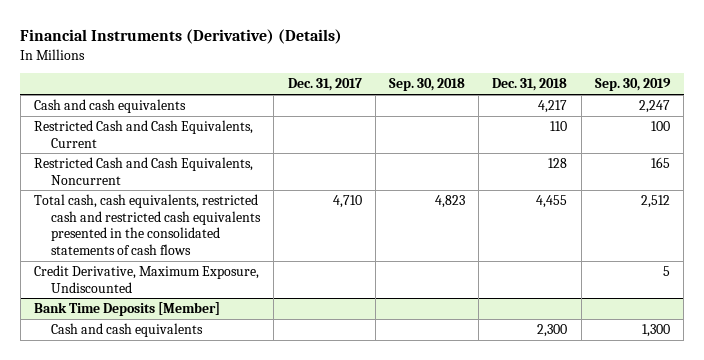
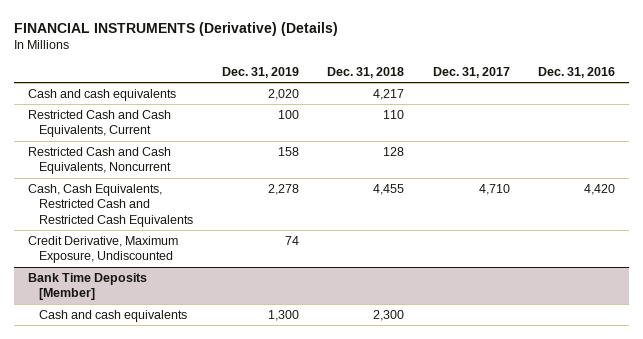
[20,29,343,45] Financial Instruments (Derivative) (Details) -> [13,21,338,36] FINANCIAL INSTRUMENTS (Derivative) (Details)
[389,78,466,92] Sep. 30, 2018 -> none
[594,78,671,92] Sep. 30, 2019 -> none
none -> [221,67,299,79] Dec. 31, 2019
none -> [538,67,616,79] Dec. 31, 2016
[33,193,262,255] Total cash, cash equivalents, restricted cash and restricted cash equivalents presented in the consolidated statements of cash flows -> [27,183,194,228] Cash, Cash Equivalents, Restricted Cash and Restricted Cash Equivalents

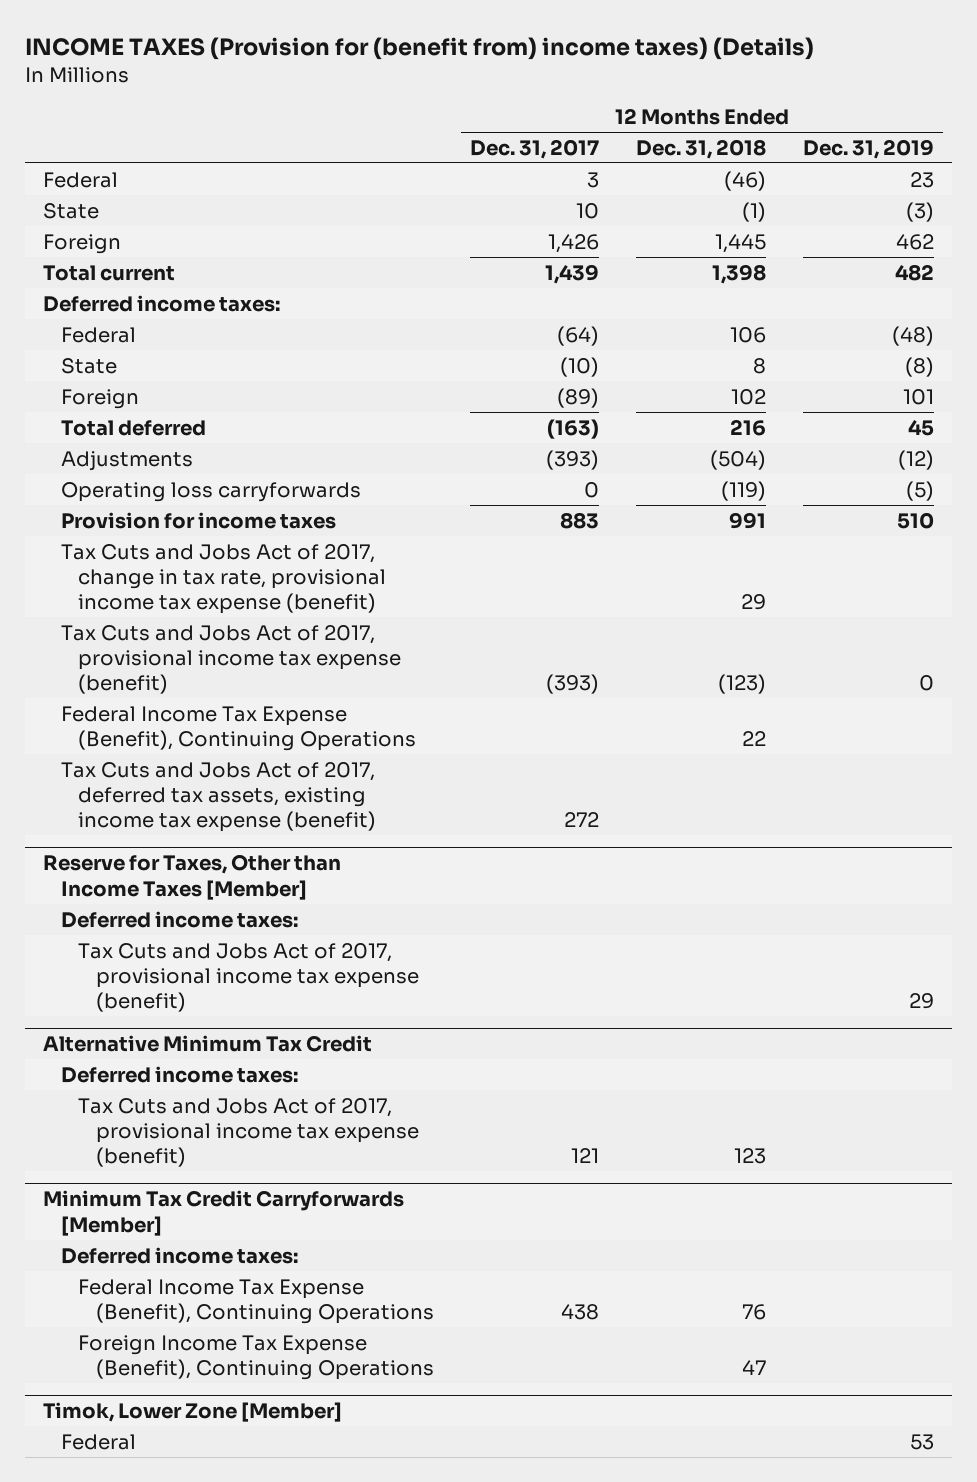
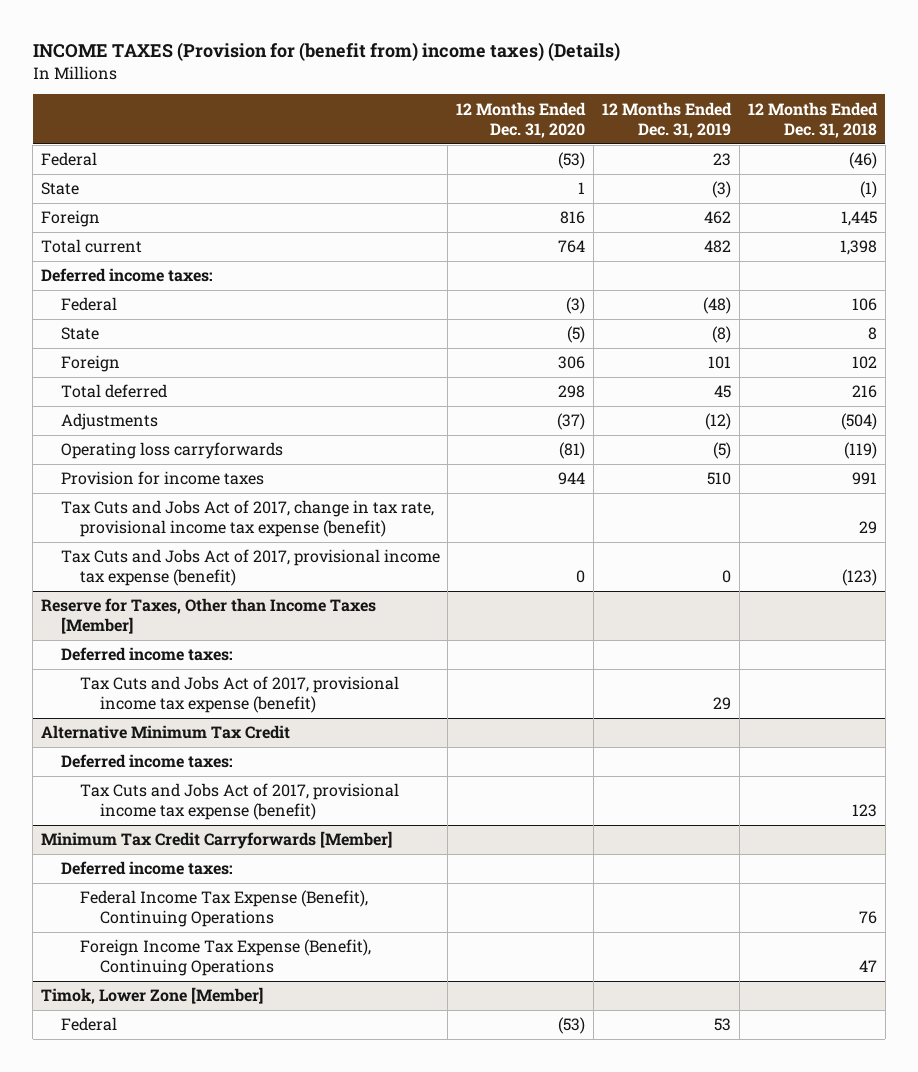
[470,138,600,159] Dec. 31, 2017 -> none
none -> [456,101,587,138] 12 Months Ended Dec. 31, 2020
[60,705,417,751] Federal Income Tax Expense (Benefit), Continuing Operations -> none
[60,761,377,833] Tax Cuts and Jobs Act of 2017, deferred tax assets, existing income tax expense (benefit) -> none

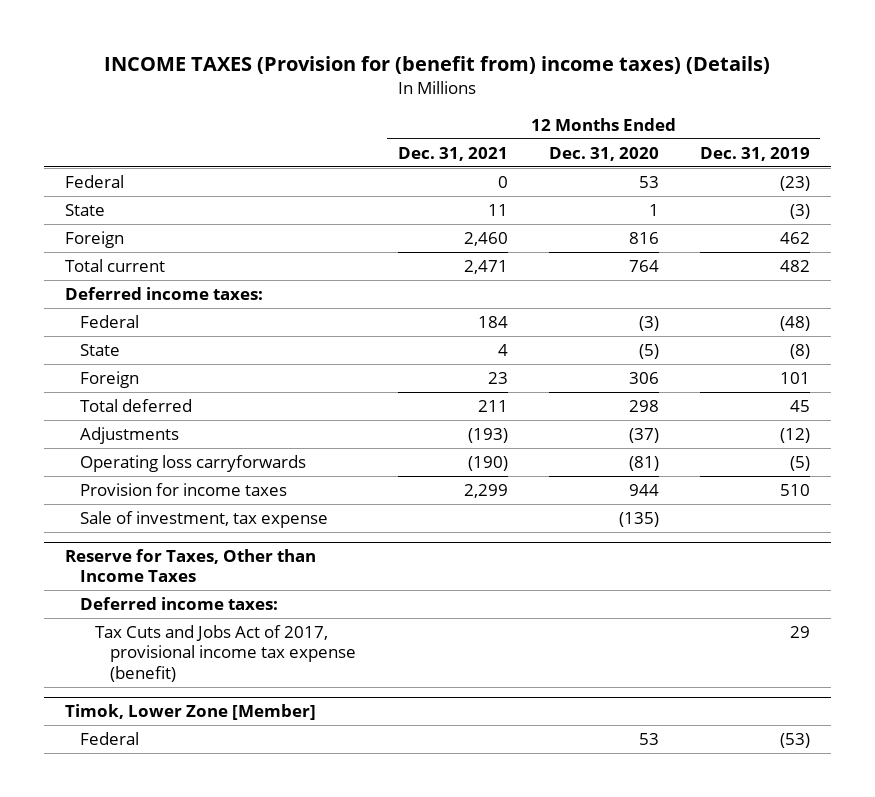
[747,101,878,138] 12 Months Ended Dec. 31, 2018 -> none
none -> [397,146,508,161] Dec. 31, 2021
[558,152,586,170] (53) -> [638,176,659,189] 53
[713,153,732,167] 23 -> [780,176,811,192] (23)
[60,500,434,538] Tax Cuts and Jobs Act of 2017, change in tax rate, provisional income tax expense (benefit) -> none
[60,549,440,587] Tax Cuts and Jobs Act of 2017, provisional income tax expense (benefit) -> none
none -> [79,511,328,529] Sale of investment, tax expense
[41,598,377,635] Reserve for Taxes, Other than Income Taxes [Member] -> [64,549,316,583] Reserve for Taxes, Other than Income Taxes
[41,725,291,740] Alternative Minimum Tax Credit -> none
[60,754,233,769] Deferred income taxes: -> none
[80,783,400,821] Tax Cuts and Jobs Act of 2017, provisional income tax expense (benefit) -> none
[41,831,393,850] Minimum Tax Credit Carryforwards [Member] -> none
[60,861,233,876] Deferred income taxes: -> none
[80,890,369,928] Federal Income Tax Expense (Benefit), Continuing Operations -> none
[80,939,372,977] Foreign Income Tax Expense (Benefit), Continuing Operations -> none
[558,1017,586,1035] (53) -> [638,733,659,746] 53
[714,1018,732,1032] 53 -> [780,733,811,749] (53)

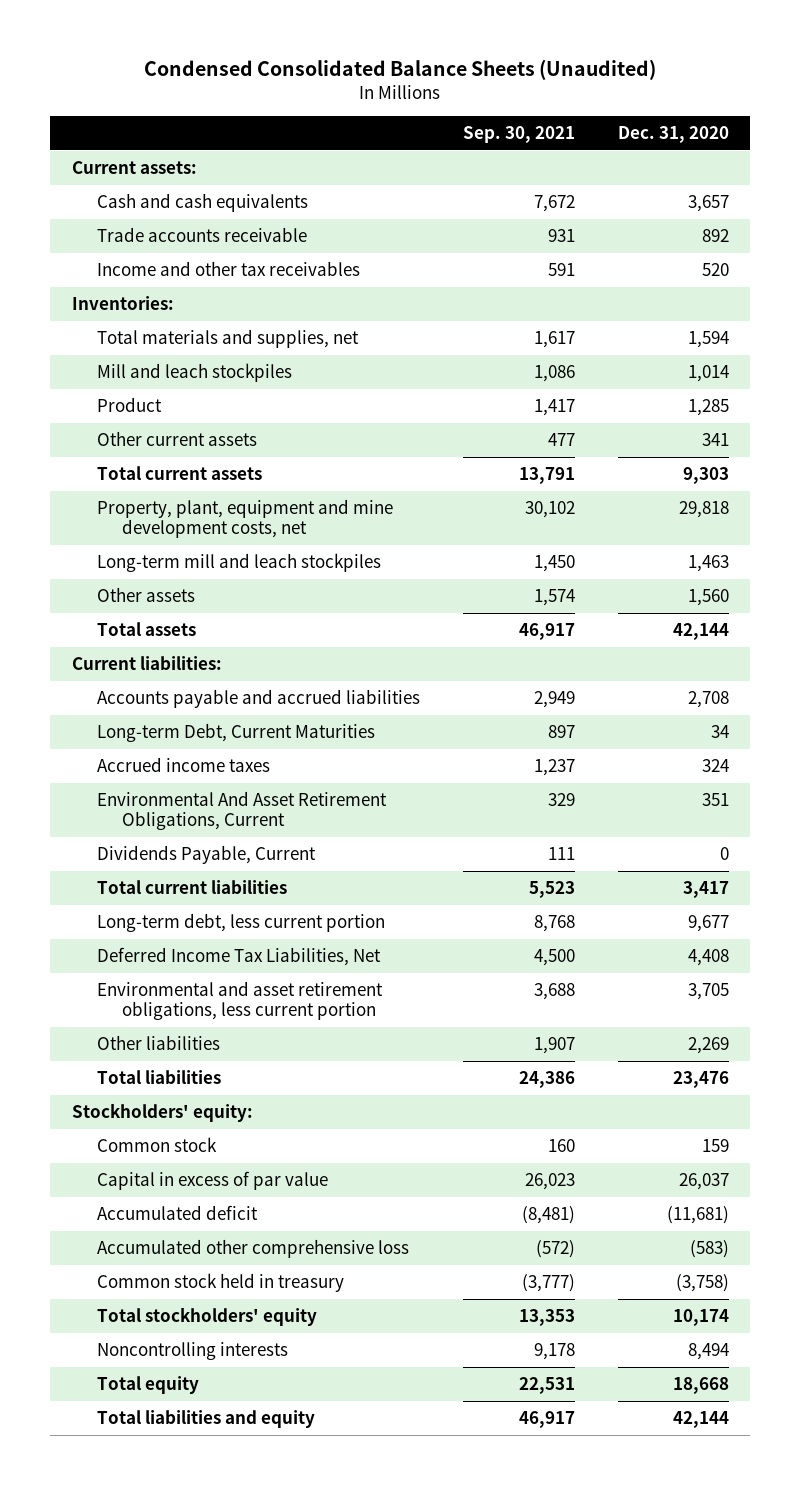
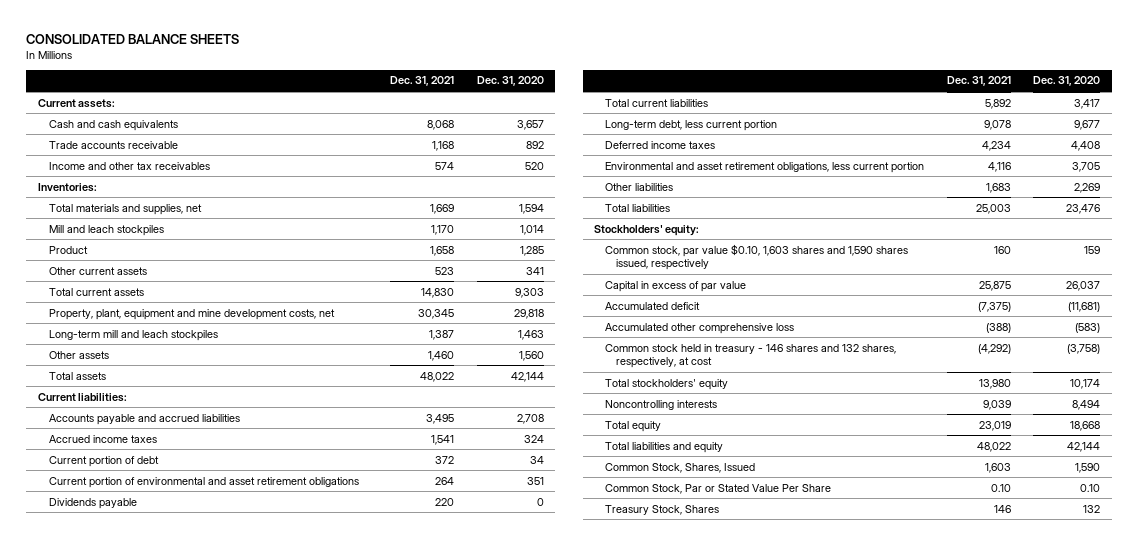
[144,59,657,81] Condensed Consolidated Balance Sheets (Unaudited) -> [26,33,240,44] CONSOLIDATED BALANCE SHEETS
[462,126,575,144] Sep. 30, 2021 -> none
none -> [390,76,455,87] Dec. 31, 2021
[96,722,375,742] Long-term Debt, Current Maturities -> none
none -> [48,455,159,467] Current portion of debt
[96,790,387,831] Environmental And Asset Retirement Obligations, Current -> [48,476,359,488] Current portion of environmental and asset retirement obligations
[96,844,316,864] Dividends Payable, Current -> [48,497,137,509] Dividends payable
[96,946,381,966] Deferred Income Tax Liabilities, Net -> [605,140,716,149] Deferred income taxes
[96,1136,217,1152] Common stock -> [605,243,909,271] Common stock, par value $0.10, 1,603 shares and 1,590 shares issued, respectively
[96,1272,344,1292] Common stock held in treasury -> [605,343,897,369] Common stock held in treasury - 146 shares and 132 shares, respectively, at cost
none -> [605,462,756,473] Common Stock, Shares, Issued
none -> [605,483,832,494] Common Stock, Par or Stated Value Per Share
none -> [605,504,720,515] Treasury Stock, Shares

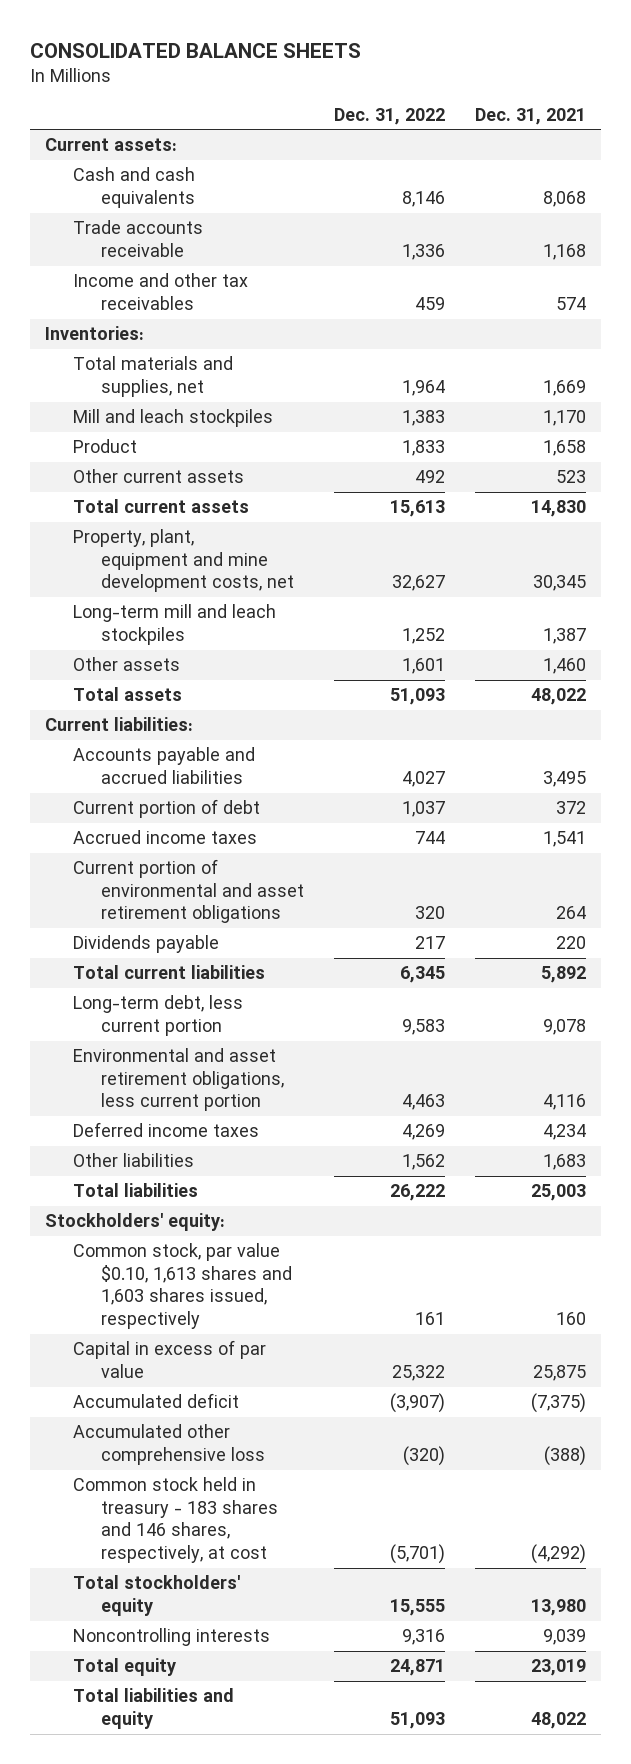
[476,76,544,87] Dec. 31, 2020 -> none
none -> [334,107,446,125] Dec. 31, 2022
[48,434,157,443] Accrued income taxes -> [72,830,257,845] Accrued income taxes
[605,140,716,149] Deferred income taxes -> [72,1122,259,1138] Deferred income taxes
[605,243,909,271] Common stock, par value $0.10, 1,603 shares and 1,590 shares issued, respectively -> [72,1243,293,1330] Common stock, par value $0.10, 1,613 shares and 1,603 shares issued, respectively
[605,343,897,369] Common stock held in treasury - 146 shares and 132 shares, respectively, at cost -> [72,1477,279,1564] Common stock held in treasury - 183 shares and 146 shares, respectively, at cost
[605,462,756,473] Common Stock, Shares, Issued -> none
[605,483,832,494] Common Stock, Par or Stated Value Per Share -> none
[605,504,720,515] Treasury Stock, Shares -> none

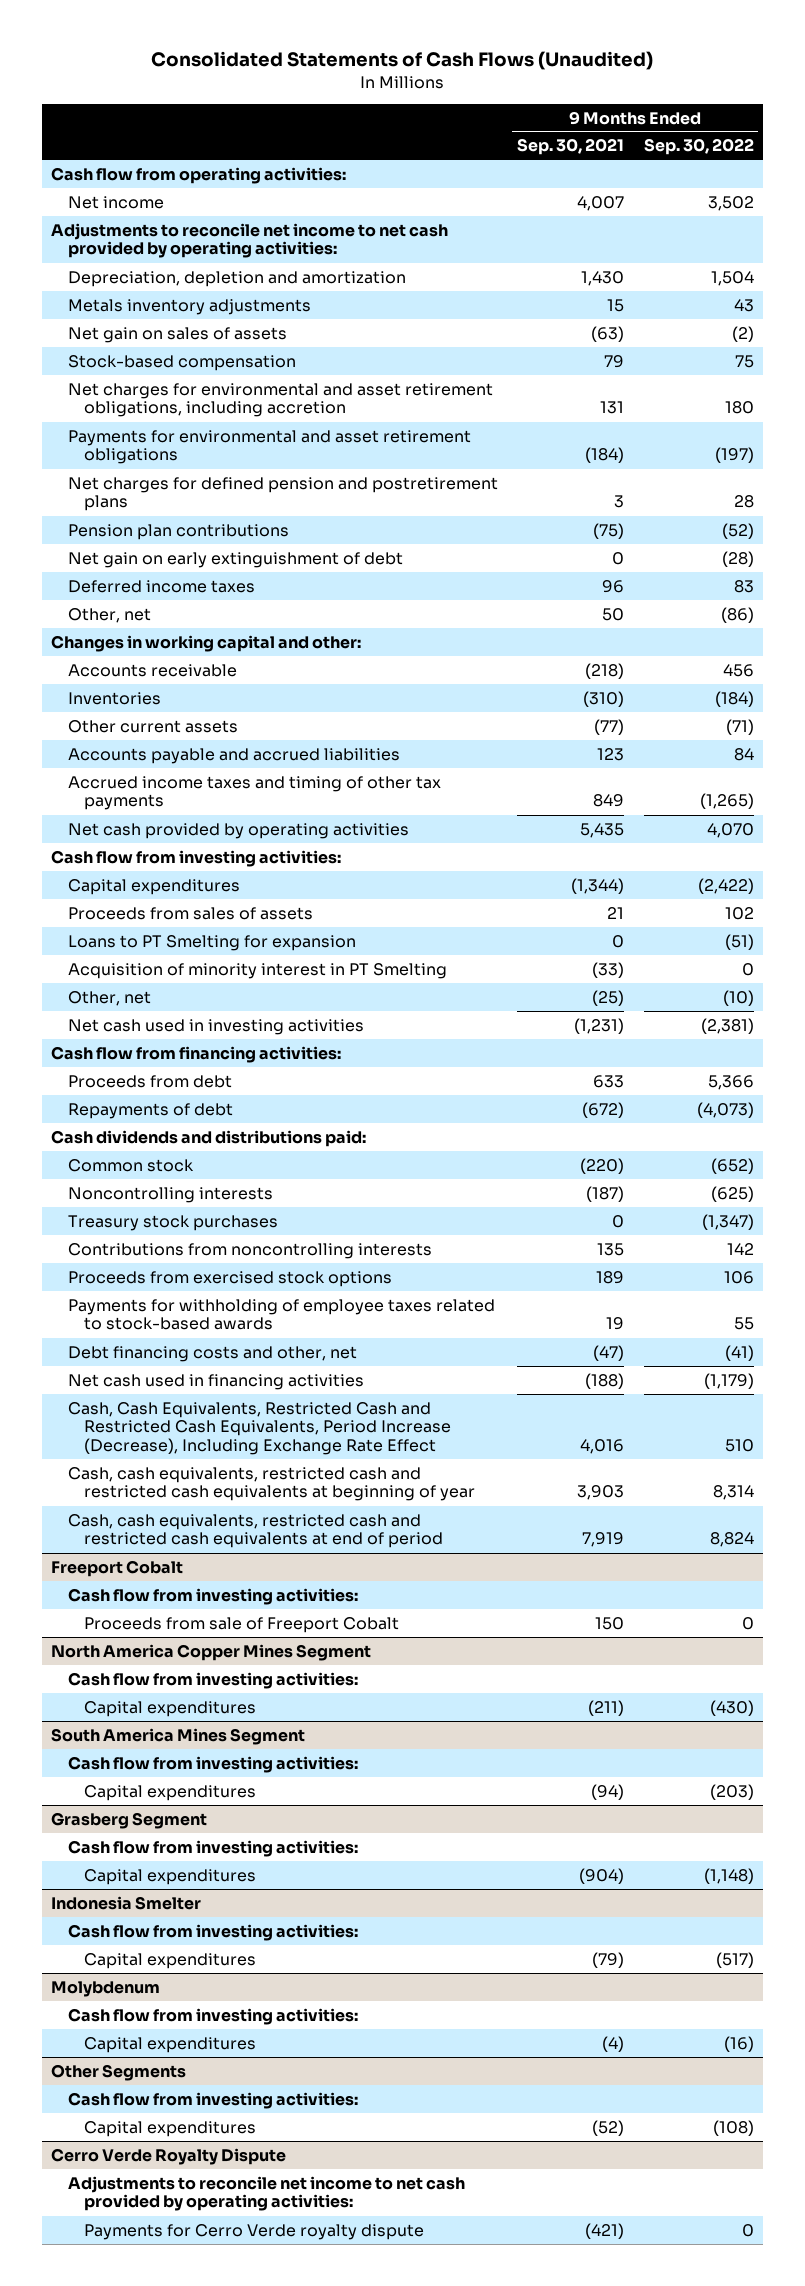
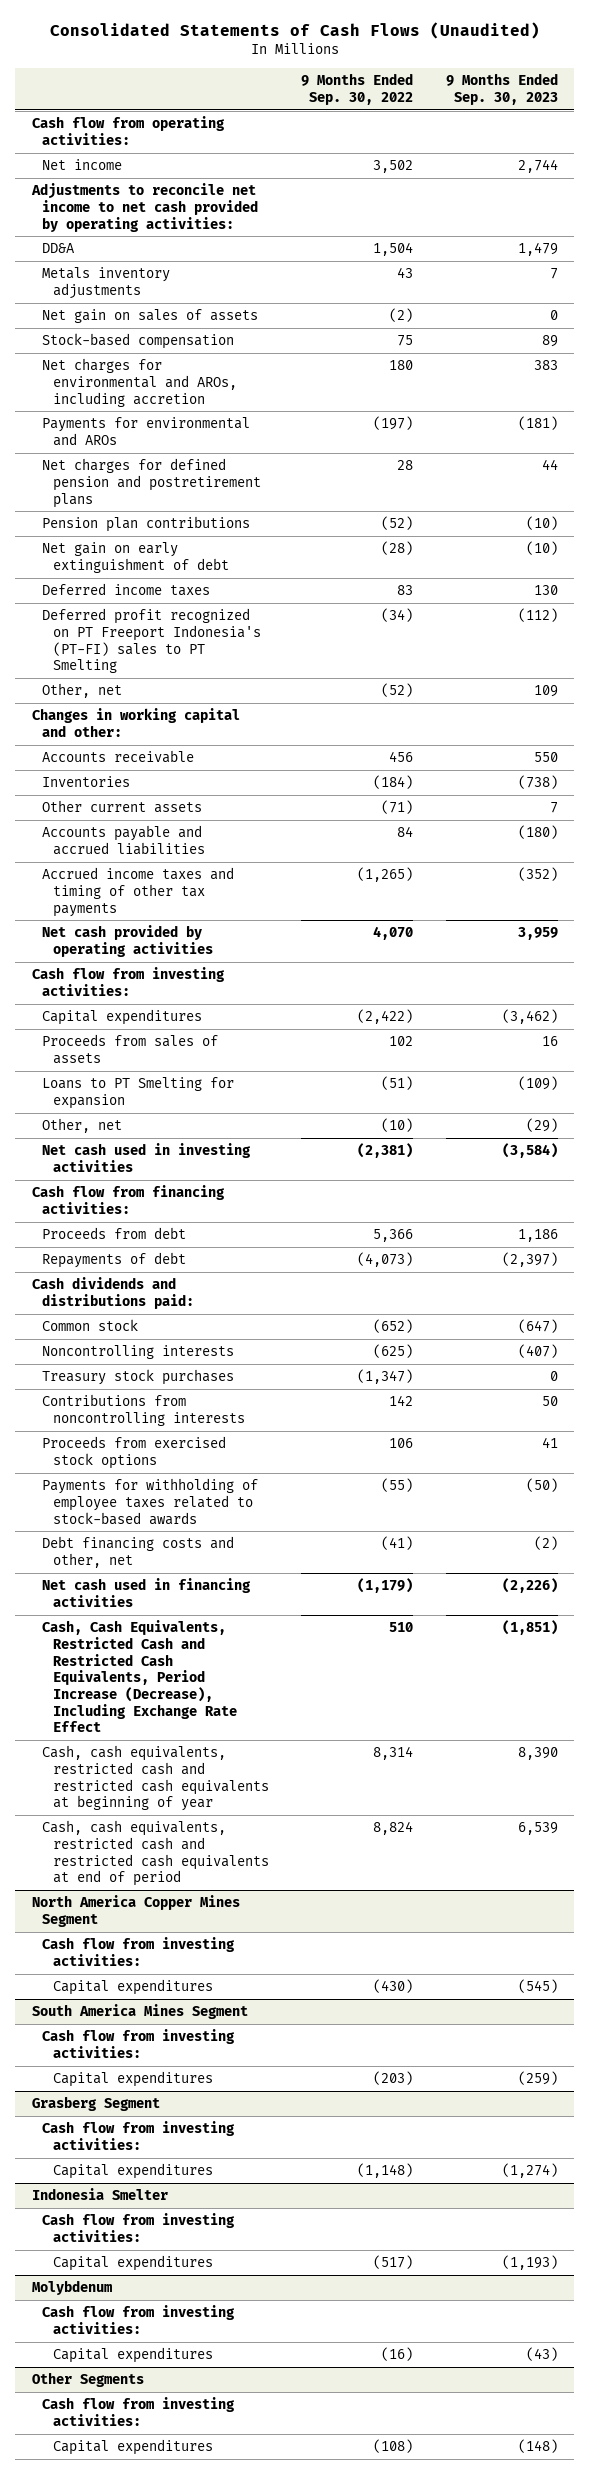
[517,138,625,156] Sep. 30, 2021 -> none
none -> [446,73,559,105] 9 Months Ended Sep. 30, 2023
[67,270,406,287] Depreciation, depletion and amortization -> [42,243,76,254] DD&A
[67,382,493,418] Net charges for environmental and asset retirement obligations, including accretion -> [42,358,237,407] Net charges for environmental and AROs, including accretion
[67,429,471,465] Payments for environmental and asset retirement obligations -> [42,417,251,446] Payments for environmental and AROs
none -> [42,608,261,674] Deferred profit recognized on PT Freeport Indonesia's (PT-FI) sales to PT Smelting
[720,606,754,623] (86) -> [381,683,414,698] (52)
[67,962,447,979] Acquisition of minority interest in PT Smelting -> none
[733,1317,754,1331] 55 -> [381,1478,414,1493] (55)
[51,1559,184,1577] Freeport Cobalt -> none
[67,1587,358,1605] Cash flow from investing activities: -> none
[84,1616,400,1633] Proceeds from sale of Freeport Cobalt -> none
[51,2147,287,2165] Cerro Verde Royalty Dispute -> none
[67,2175,465,2212] Adjustments to reconcile net income to net cash provided by operating activities: -> none
[84,2223,425,2240] Payments for Cerro Verde royalty dispute -> none

